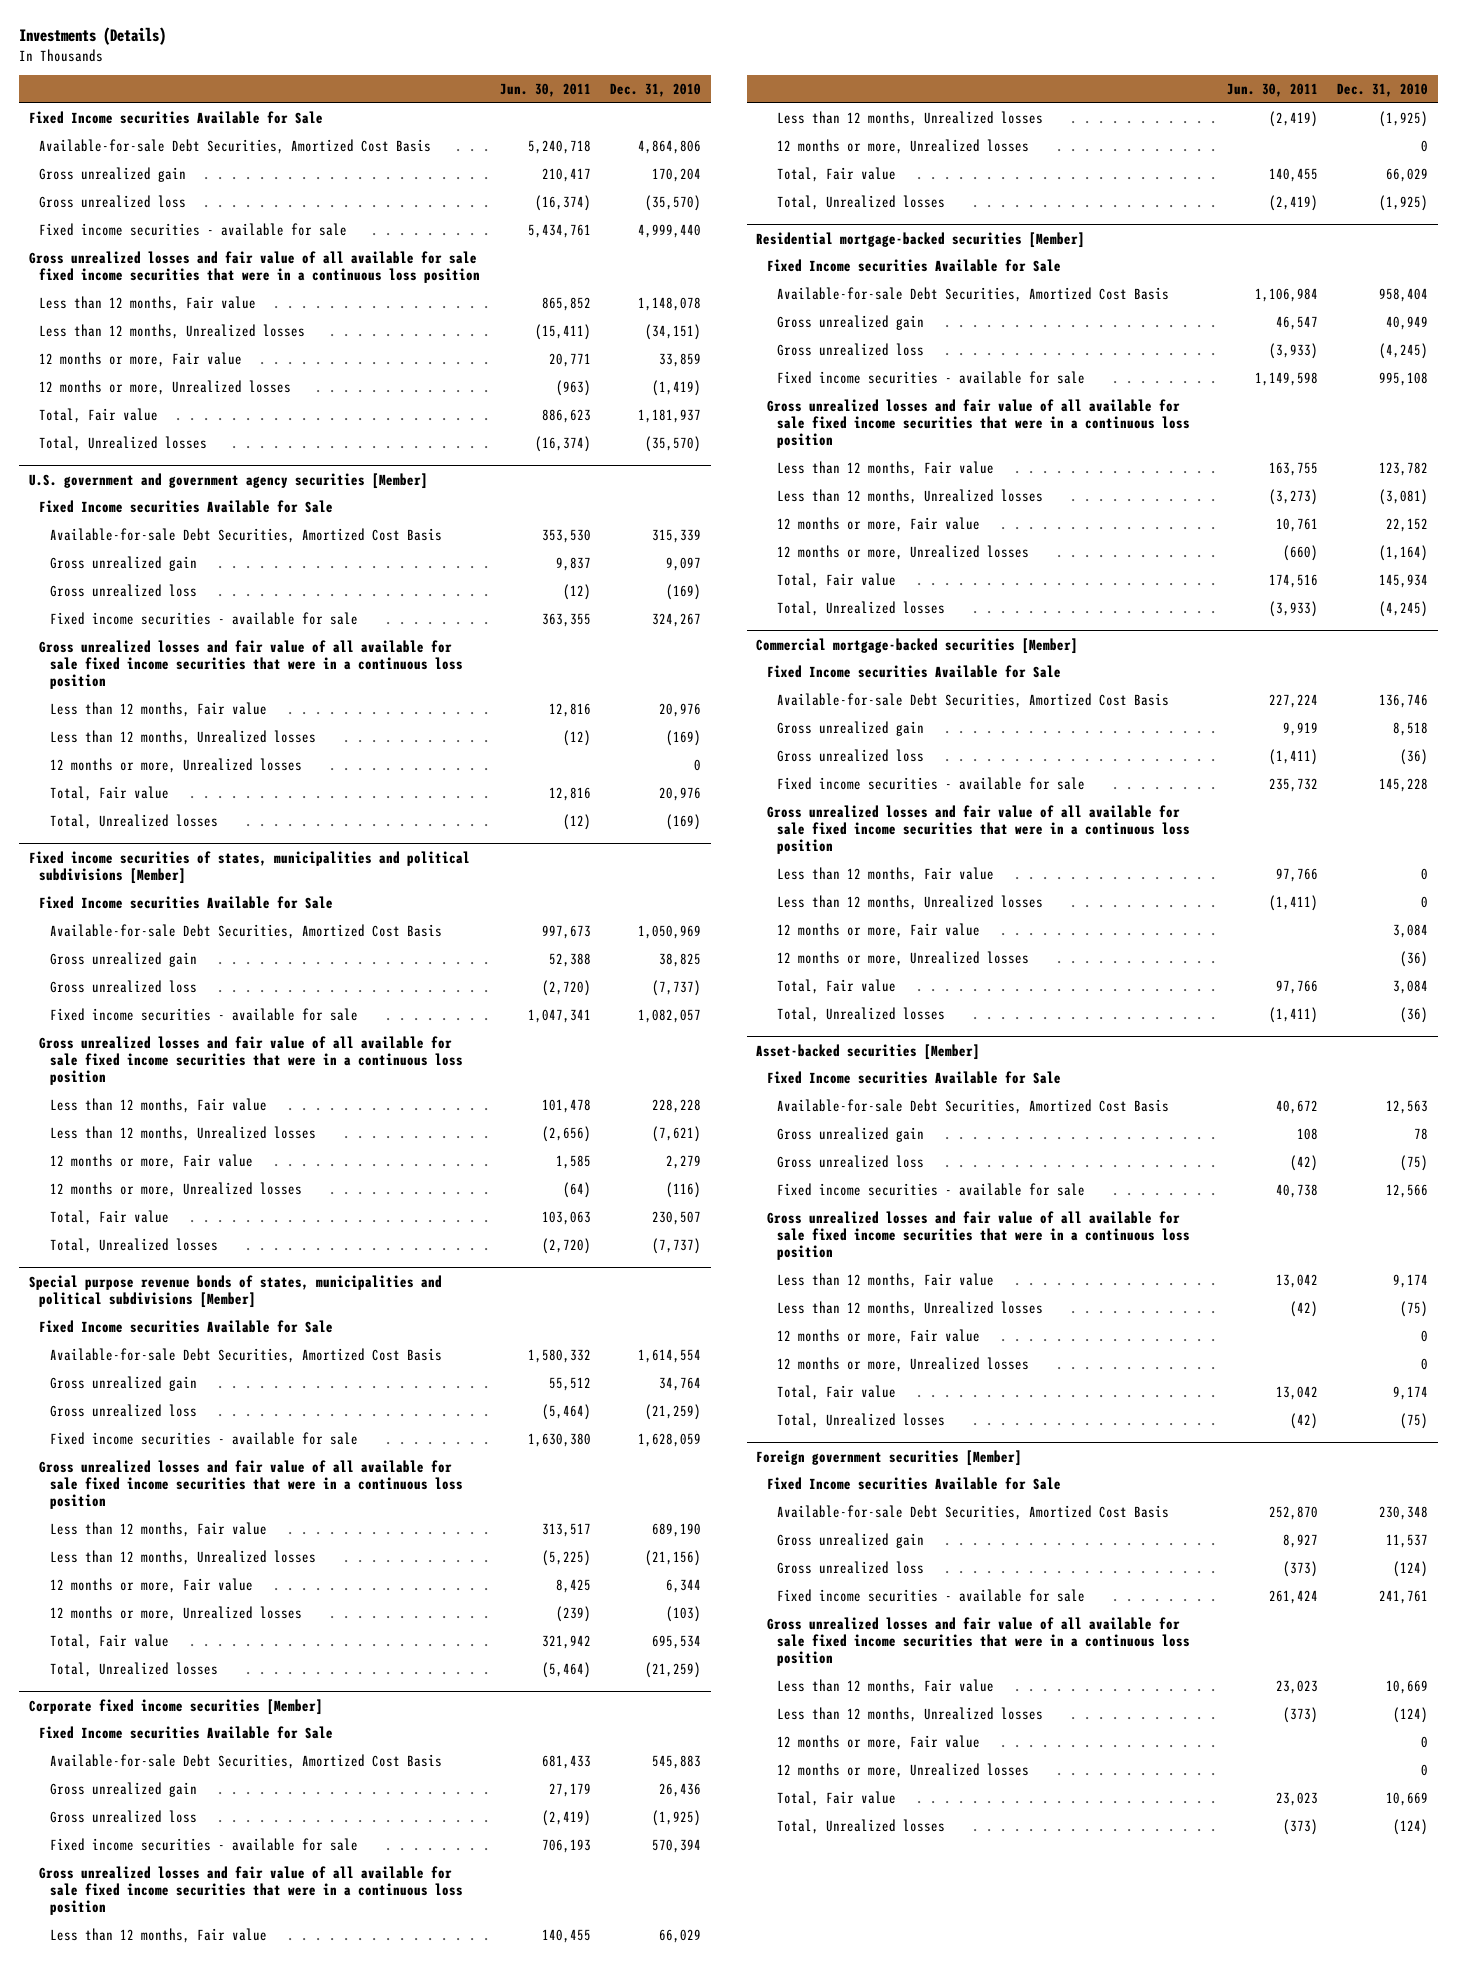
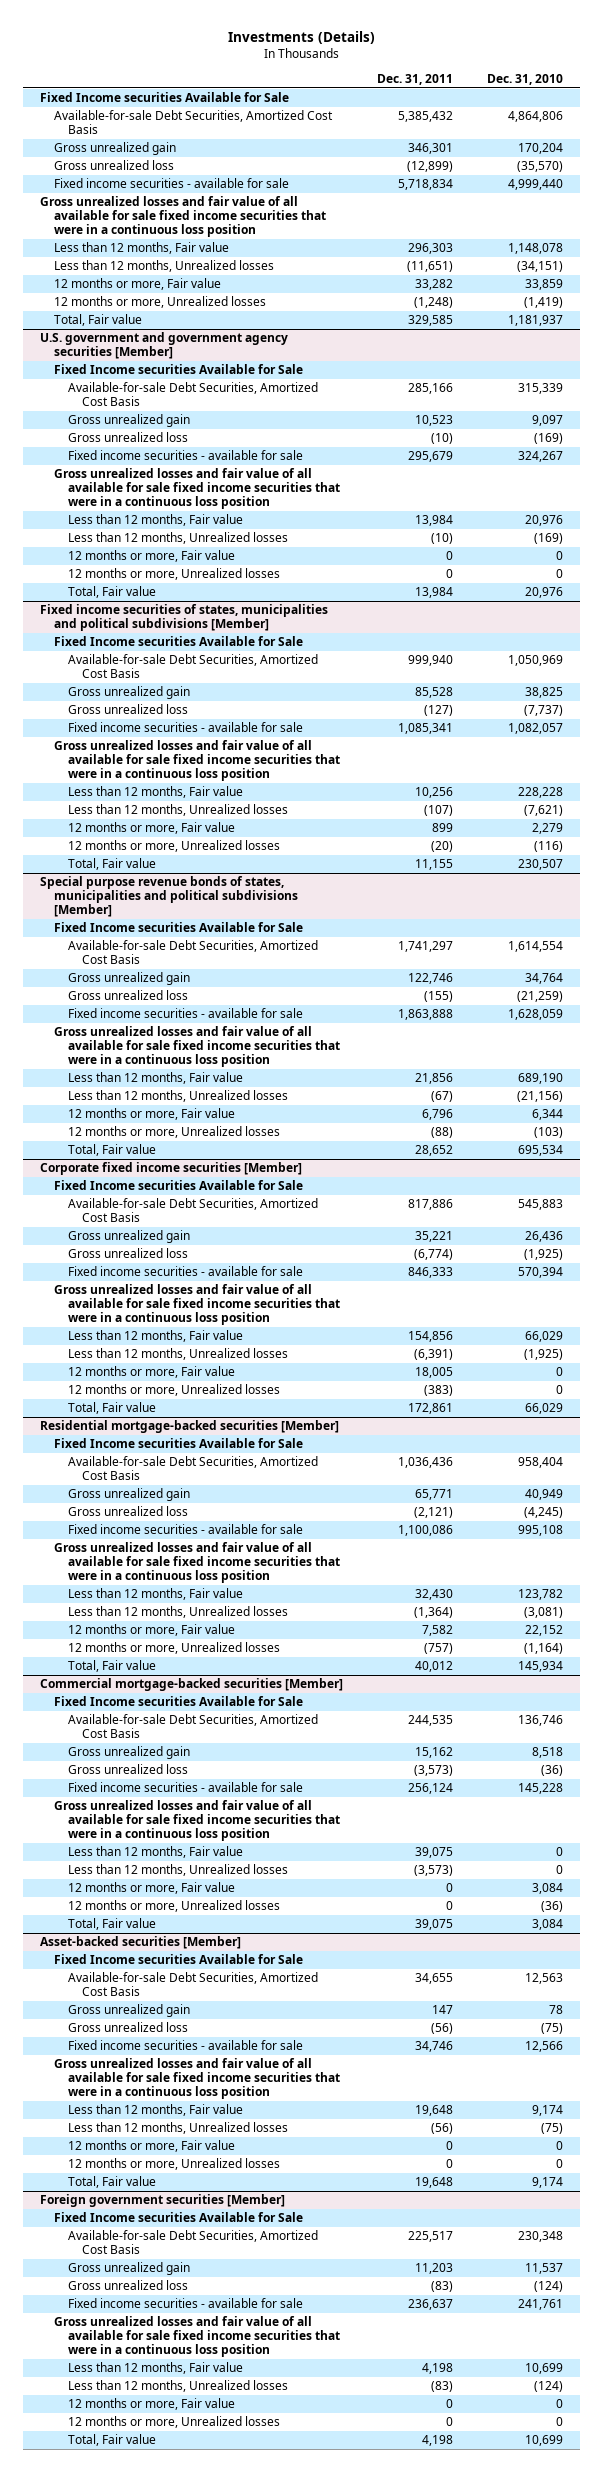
[499,82,591,97] Jun. 30, 2011 -> none
none -> [377,74,454,86] Dec. 31, 2011
[39,435,208,451] Total, Unrealized losses -> none
none -> [67,550,235,563] 12 months or more, Fair value
[49,813,218,829] Total, Unrealized losses -> none
[49,1237,218,1253] Total, Unrealized losses -> none
[49,1661,218,1677] Total, Unrealized losses -> none
none -> [67,1366,235,1379] 12 months or more, Fair value
[777,194,946,210] Total, Unrealized losses -> none
[777,600,946,616] Total, Unrealized losses -> none
[777,1006,946,1022] Total, Unrealized losses -> none
[777,1412,946,1428] Total, Unrealized losses -> none
[1386,1679,1429,1694] 10,669 -> [524,2363,563,2375] 10,699
[777,1818,946,1834] Total, Unrealized losses -> none
[1386,1791,1429,1806] 10,669 -> [524,2435,563,2447] 10,699

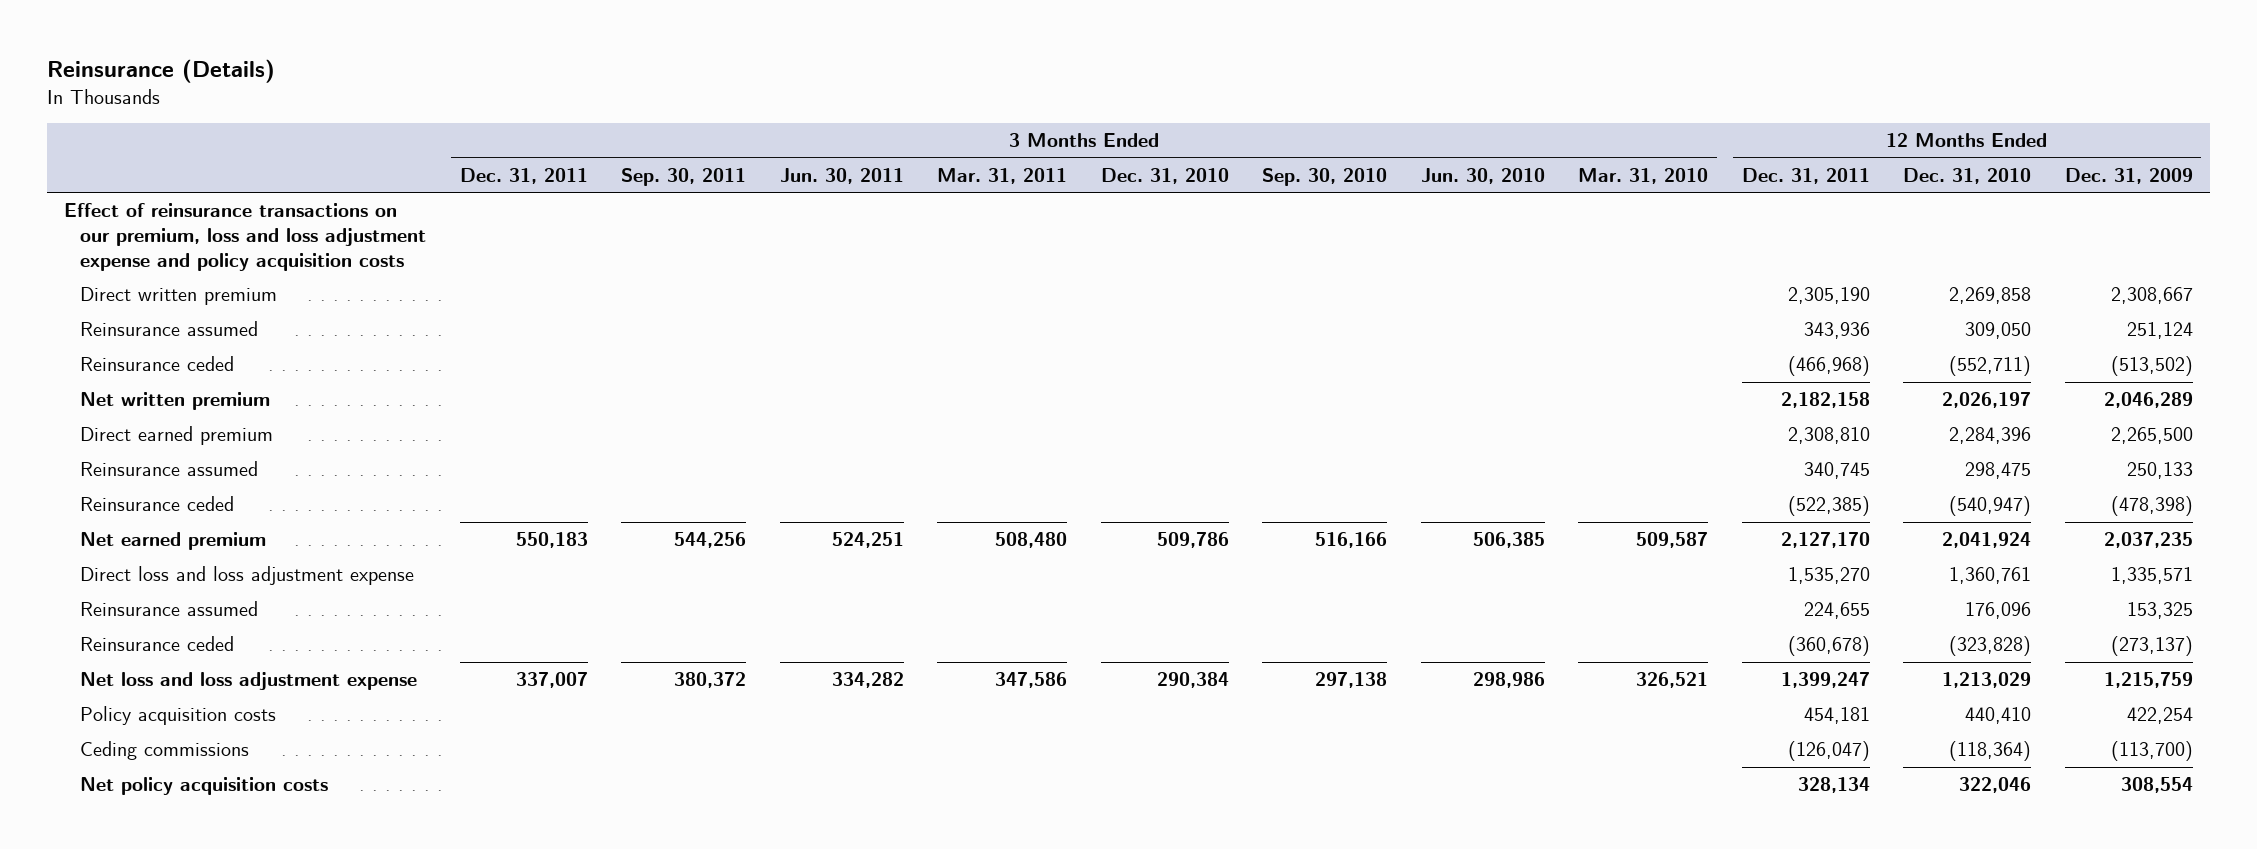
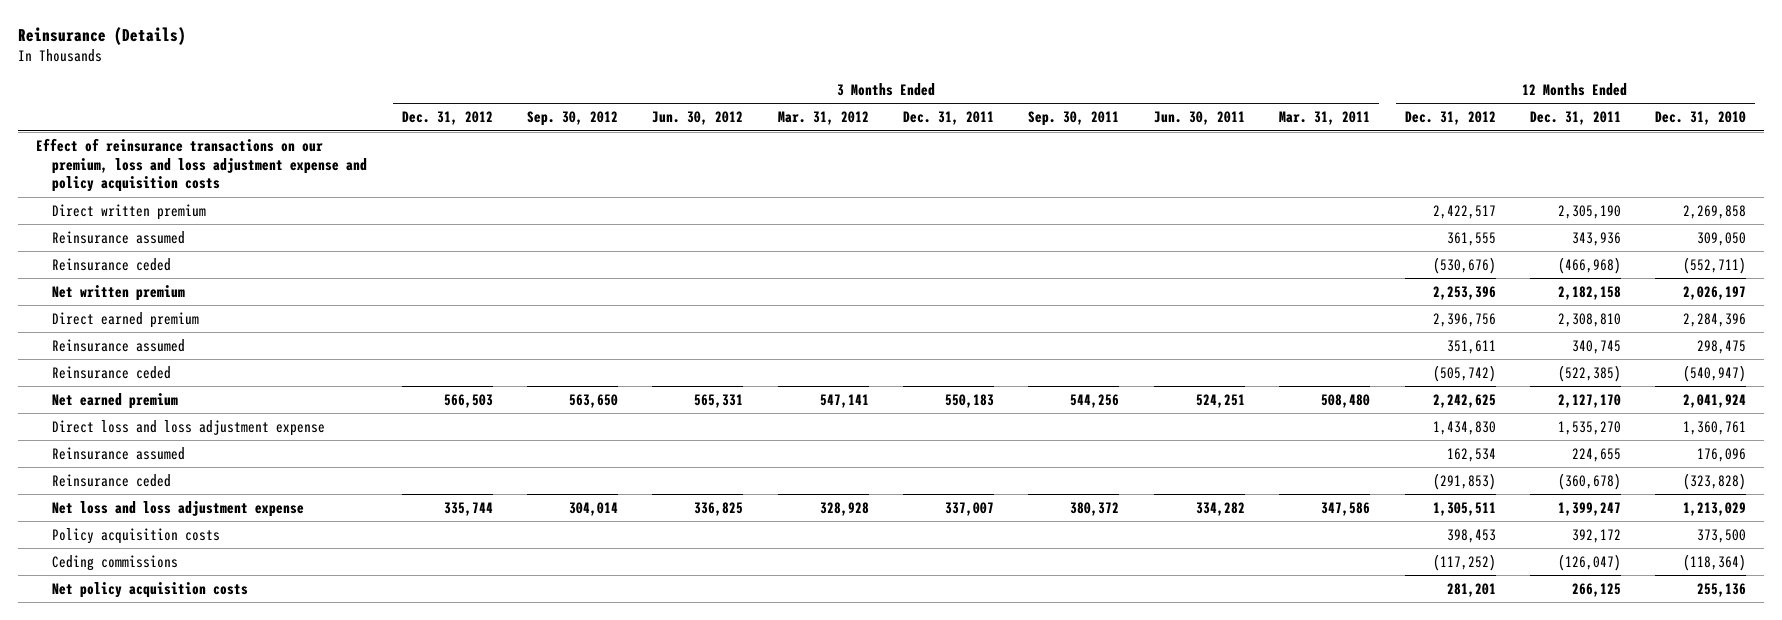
[1100,167,1229,184] Dec. 31, 2010 -> none
[1262,167,1388,186] Sep. 30, 2010 -> none
[1420,167,1545,184] Jun. 30, 2010 -> none
[1578,167,1709,184] Mar. 31, 2010 -> none
[2064,167,2193,184] Dec. 31, 2009 -> none
none -> [401,111,493,126] Dec. 31, 2012
none -> [526,111,618,127] Sep. 30, 2012
none -> [652,111,744,126] Jun. 30, 2012
none -> [777,111,869,126] Mar. 31, 2012
none -> [1404,111,1496,126] Dec. 31, 2012
[1803,707,1870,725] 454,181 -> [1571,528,1621,543] 392,172
[1965,707,2032,725] 440,410 -> [1697,528,1747,543] 373,500
[1797,777,1870,794] 328,134 -> [1571,582,1621,597] 266,125
[1959,777,2032,794] 322,046 -> [1697,582,1747,597] 255,136

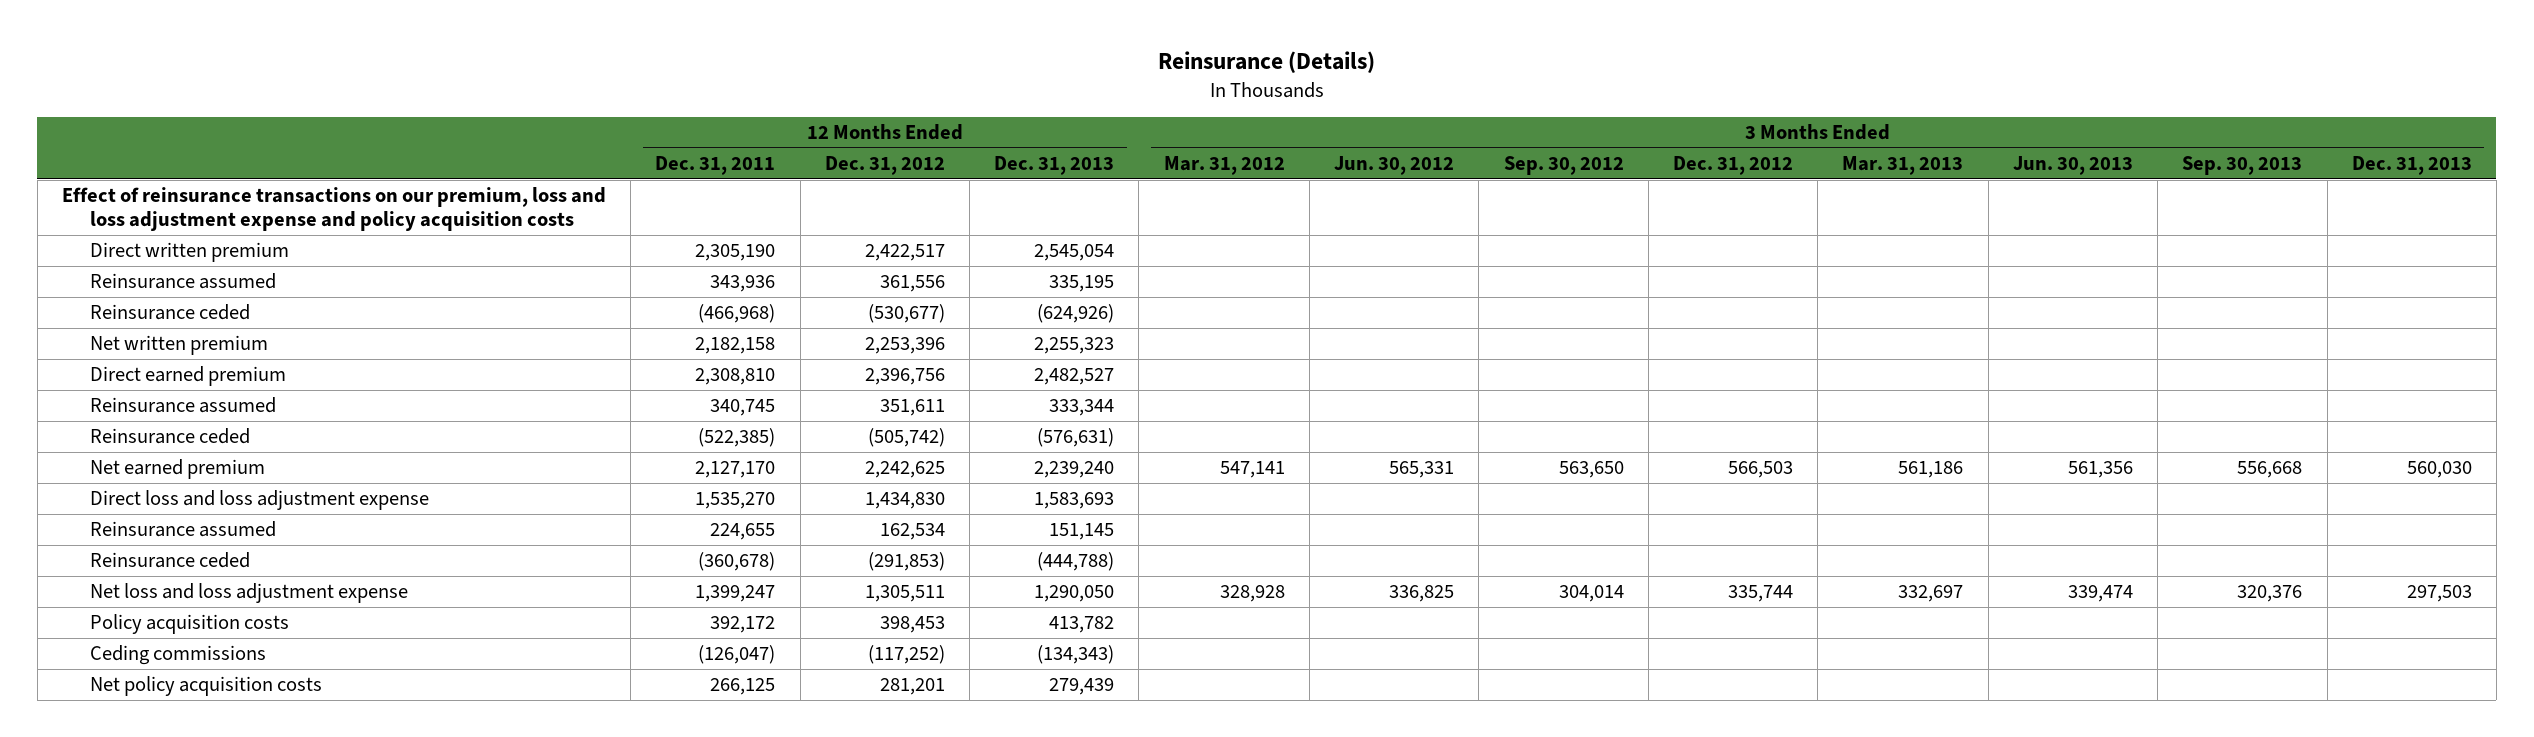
[903,111,995,126] Dec. 31, 2011 -> none
[1028,111,1120,127] Sep. 30, 2011 -> none
[1153,111,1245,126] Jun. 30, 2011 -> none
[1279,111,1371,126] Mar. 31, 2011 -> none
[1655,111,1747,126] Dec. 31, 2010 -> none
none -> [994,156,1115,176] Dec. 31, 2013
none -> [1842,156,1964,176] Mar. 31, 2013
none -> [2012,156,2133,176] Jun. 30, 2013
none -> [2182,156,2303,176] Sep. 30, 2013
none -> [2351,156,2472,176] Dec. 31, 2013
[1446,231,1496,246] 361,555 -> [879,275,945,293] 361,556
[1432,256,1496,274] (530,676) -> [867,304,945,324] (530,677)

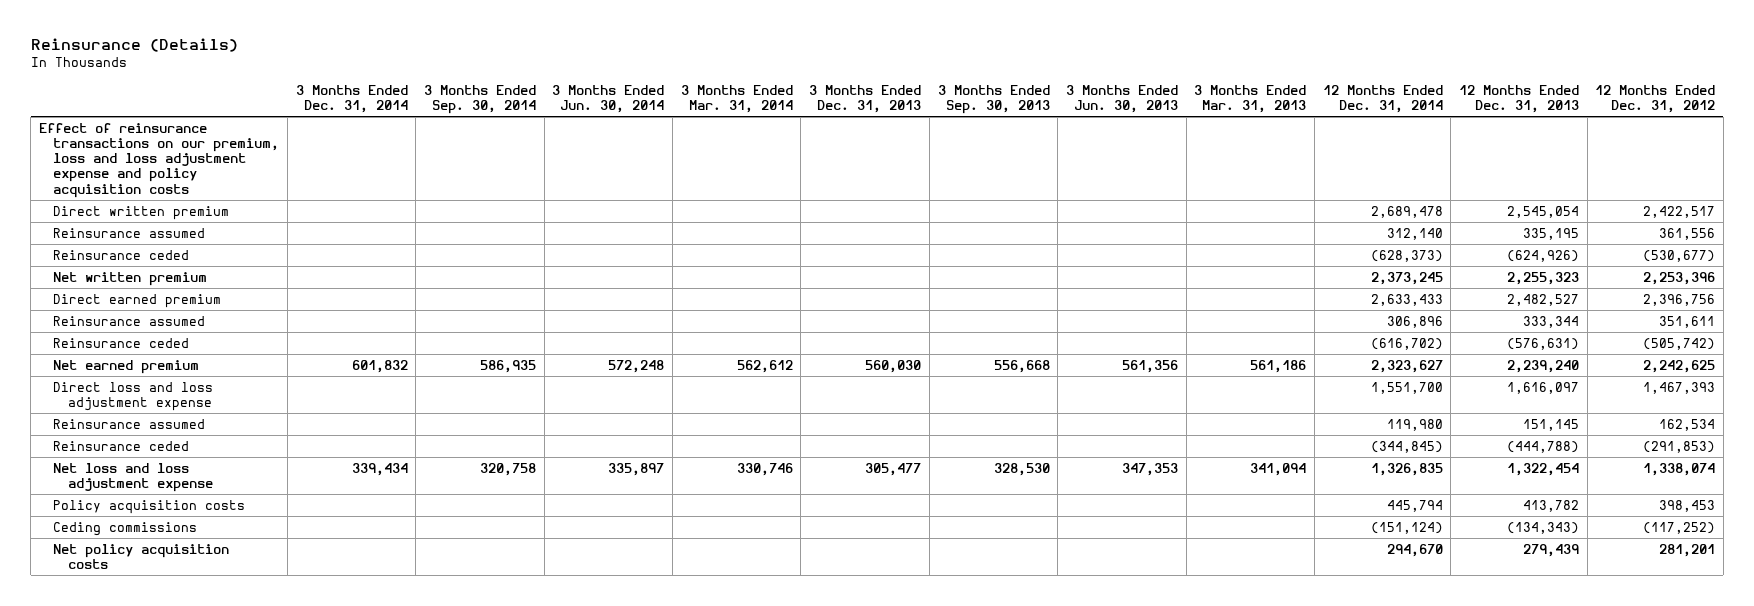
[655,156,776,176] Dec. 31, 2011 -> none
[1163,156,1285,176] Mar. 31, 2012 -> none
[1334,156,1455,176] Jun. 30, 2012 -> none
[1503,156,1624,176] Sep. 30, 2012 -> none
[1672,156,1793,176] Dec. 31, 2012 -> none
none -> [295,84,408,114] 3 Months Ended Dec. 31, 2014
none -> [424,84,537,115] 3 Months Ended Sep. 30, 2014
none -> [552,84,665,114] 3 Months Ended Jun. 30, 2014
none -> [680,84,793,114] 3 Months Ended Mar. 31, 2014
none -> [1322,84,1443,114] 12 Months Ended Dec. 31, 2014
[864,492,945,510] 1,434,830 -> [1643,381,1716,394] 1,467,393
[1034,492,1115,510] 1,583,693 -> [1506,381,1579,394] 1,616,097
[864,585,945,603] 1,305,511 -> [1643,462,1716,476] 1,338,074
[1034,585,1115,603] 1,290,050 -> [1506,462,1579,476] 1,322,454
[1898,585,1964,603] 332,697 -> [1250,462,1307,476] 341,094
[2067,585,2133,603] 339,474 -> [1121,462,1178,476] 347,353
[2237,585,2303,603] 320,376 -> [993,462,1050,476] 328,530
[2406,585,2472,603] 297,503 -> [865,462,922,476] 305,477

